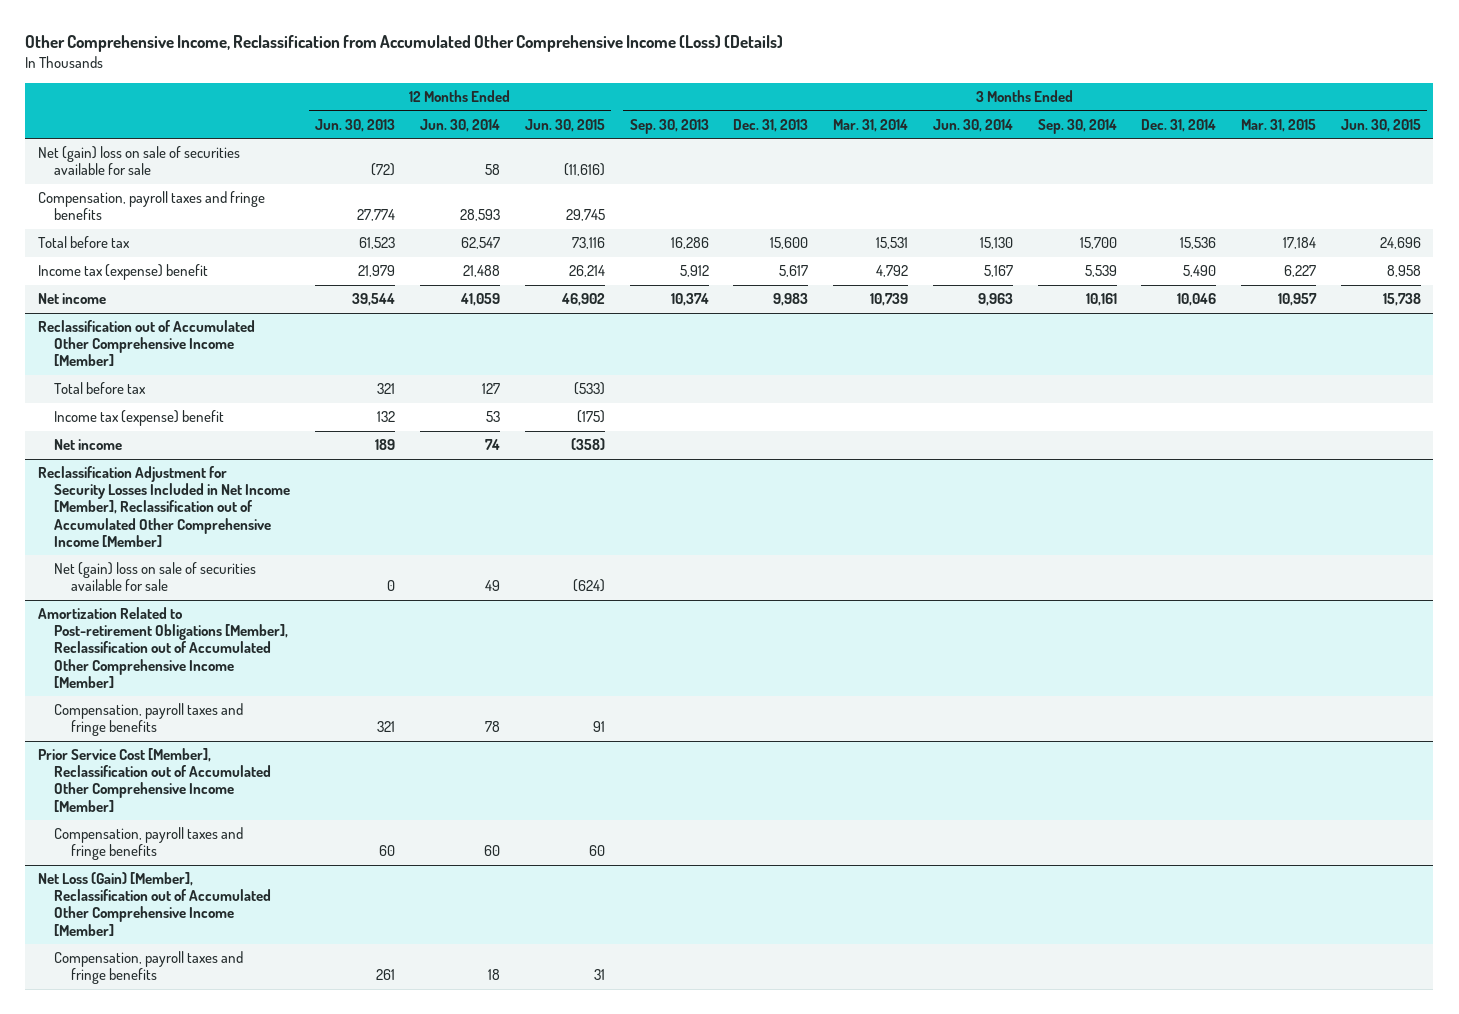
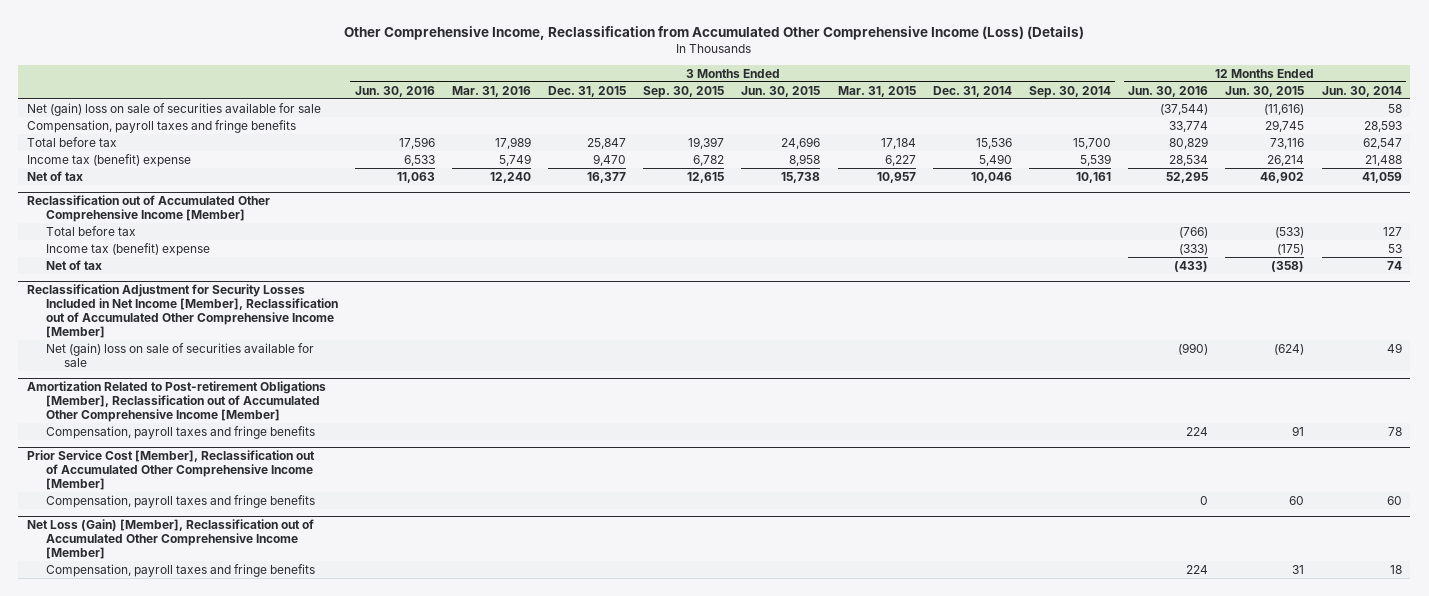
[315,118,396,132] Jun. 30, 2013 -> none
[629,118,709,134] Sep. 30, 2013 -> none
[733,118,809,132] Dec. 31, 2013 -> none
[833,118,909,132] Mar. 31, 2014 -> none
[932,118,1013,132] Jun. 30, 2014 -> none
none -> [354,85,435,97] Jun. 30, 2016
none -> [451,85,531,97] Mar. 31, 2016
none -> [548,85,627,97] Dec. 31, 2015
none -> [643,85,725,98] Sep. 30, 2015
none -> [1128,85,1209,97] Jun. 30, 2016
[37,264,208,281] Income tax (expense) benefit -> [27,153,192,167] Income tax (benefit) expense
[37,293,106,305] Net income -> [27,170,84,181] Net of tax
[54,410,225,427] Income tax (expense) benefit -> [45,242,210,256] Income tax (benefit) expense
[54,439,123,451] Net income -> [45,259,102,270] Net of tax

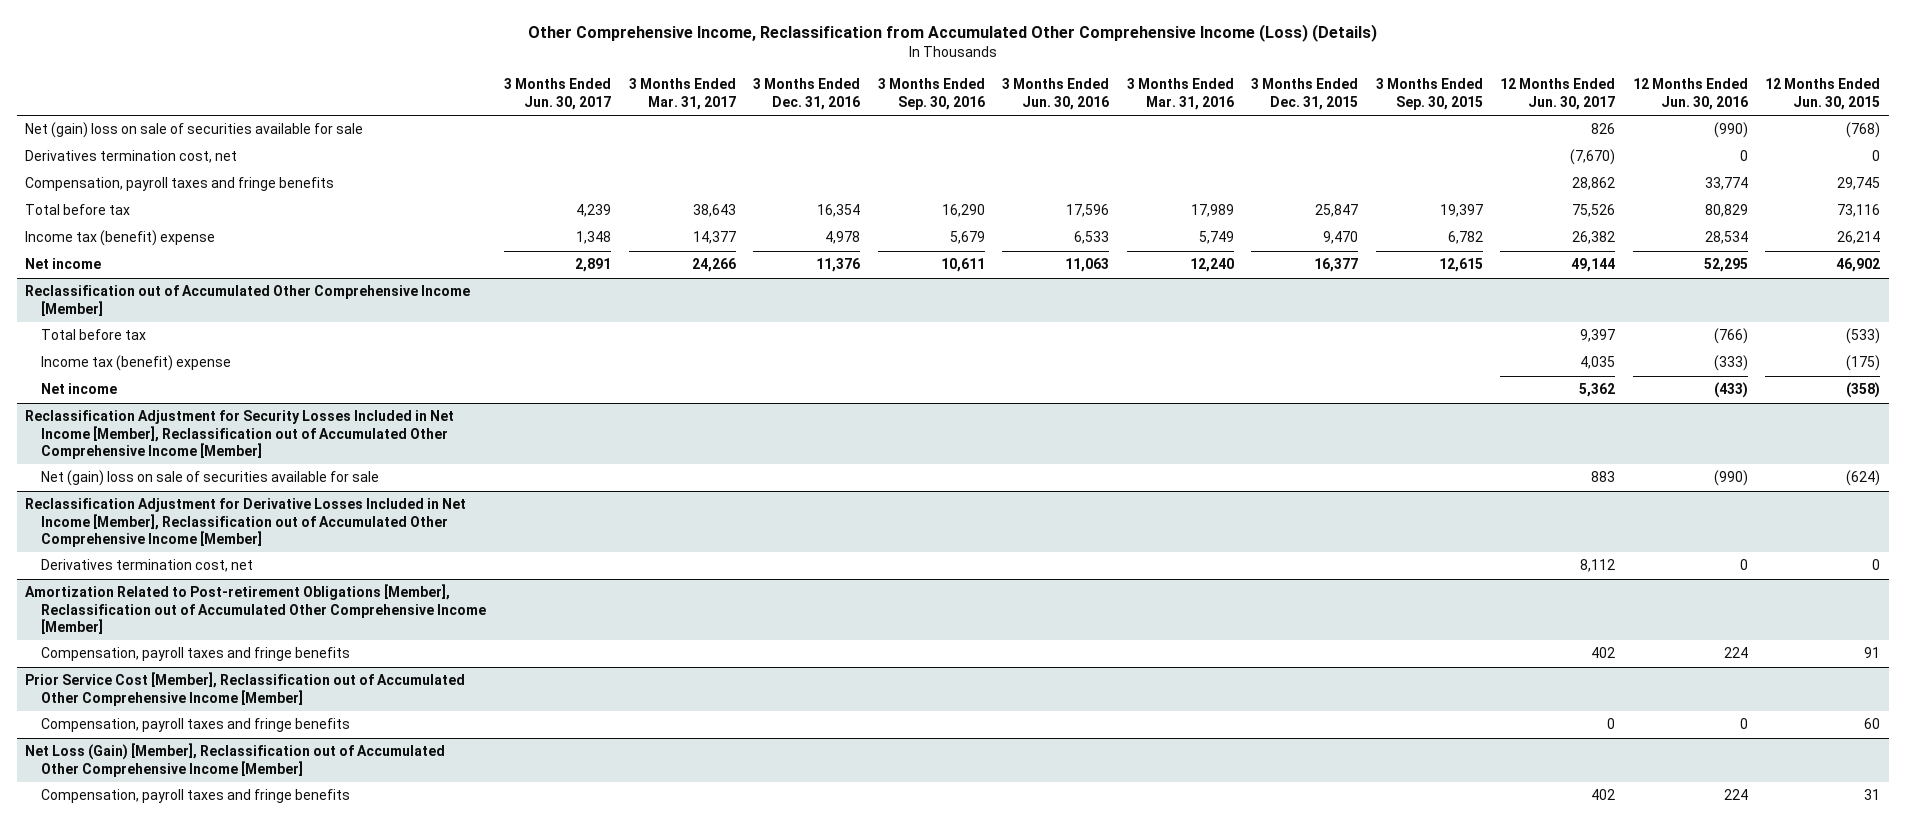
[741,85,821,97] Jun. 30, 2015 -> none
[837,85,916,97] Mar. 31, 2015 -> none
[932,85,1012,97] Dec. 31, 2014 -> none
[1028,85,1111,98] Sep. 30, 2014 -> none
[1321,85,1402,97] Jun. 30, 2014 -> none
none -> [504,78,612,110] 3 Months Ended Jun. 30, 2017
none -> [628,78,736,110] 3 Months Ended Mar. 31, 2017
none -> [753,78,861,110] 3 Months Ended Dec. 31, 2016
none -> [877,78,985,110] 3 Months Ended Sep. 30, 2016
none -> [1500,78,1616,110] 12 Months Ended Jun. 30, 2017
[1160,103,1209,115] (37,544) -> [1713,122,1748,139] (990)
[1264,103,1305,115] (11,616) -> [1846,122,1881,139] (768)
none -> [25,150,238,164] Derivatives termination cost, net
[27,170,84,181] Net of tax -> [25,258,102,270] Net income
[45,259,102,270] Net of tax -> [41,383,118,395] Net income
none -> [25,498,467,547] Reclassification Adjustment for Derivative Losses Included in Net Income [Member], Reclassification out of Accumulated Other Comprehensive Income [Member]
none -> [41,559,254,573] Derivatives termination cost, net

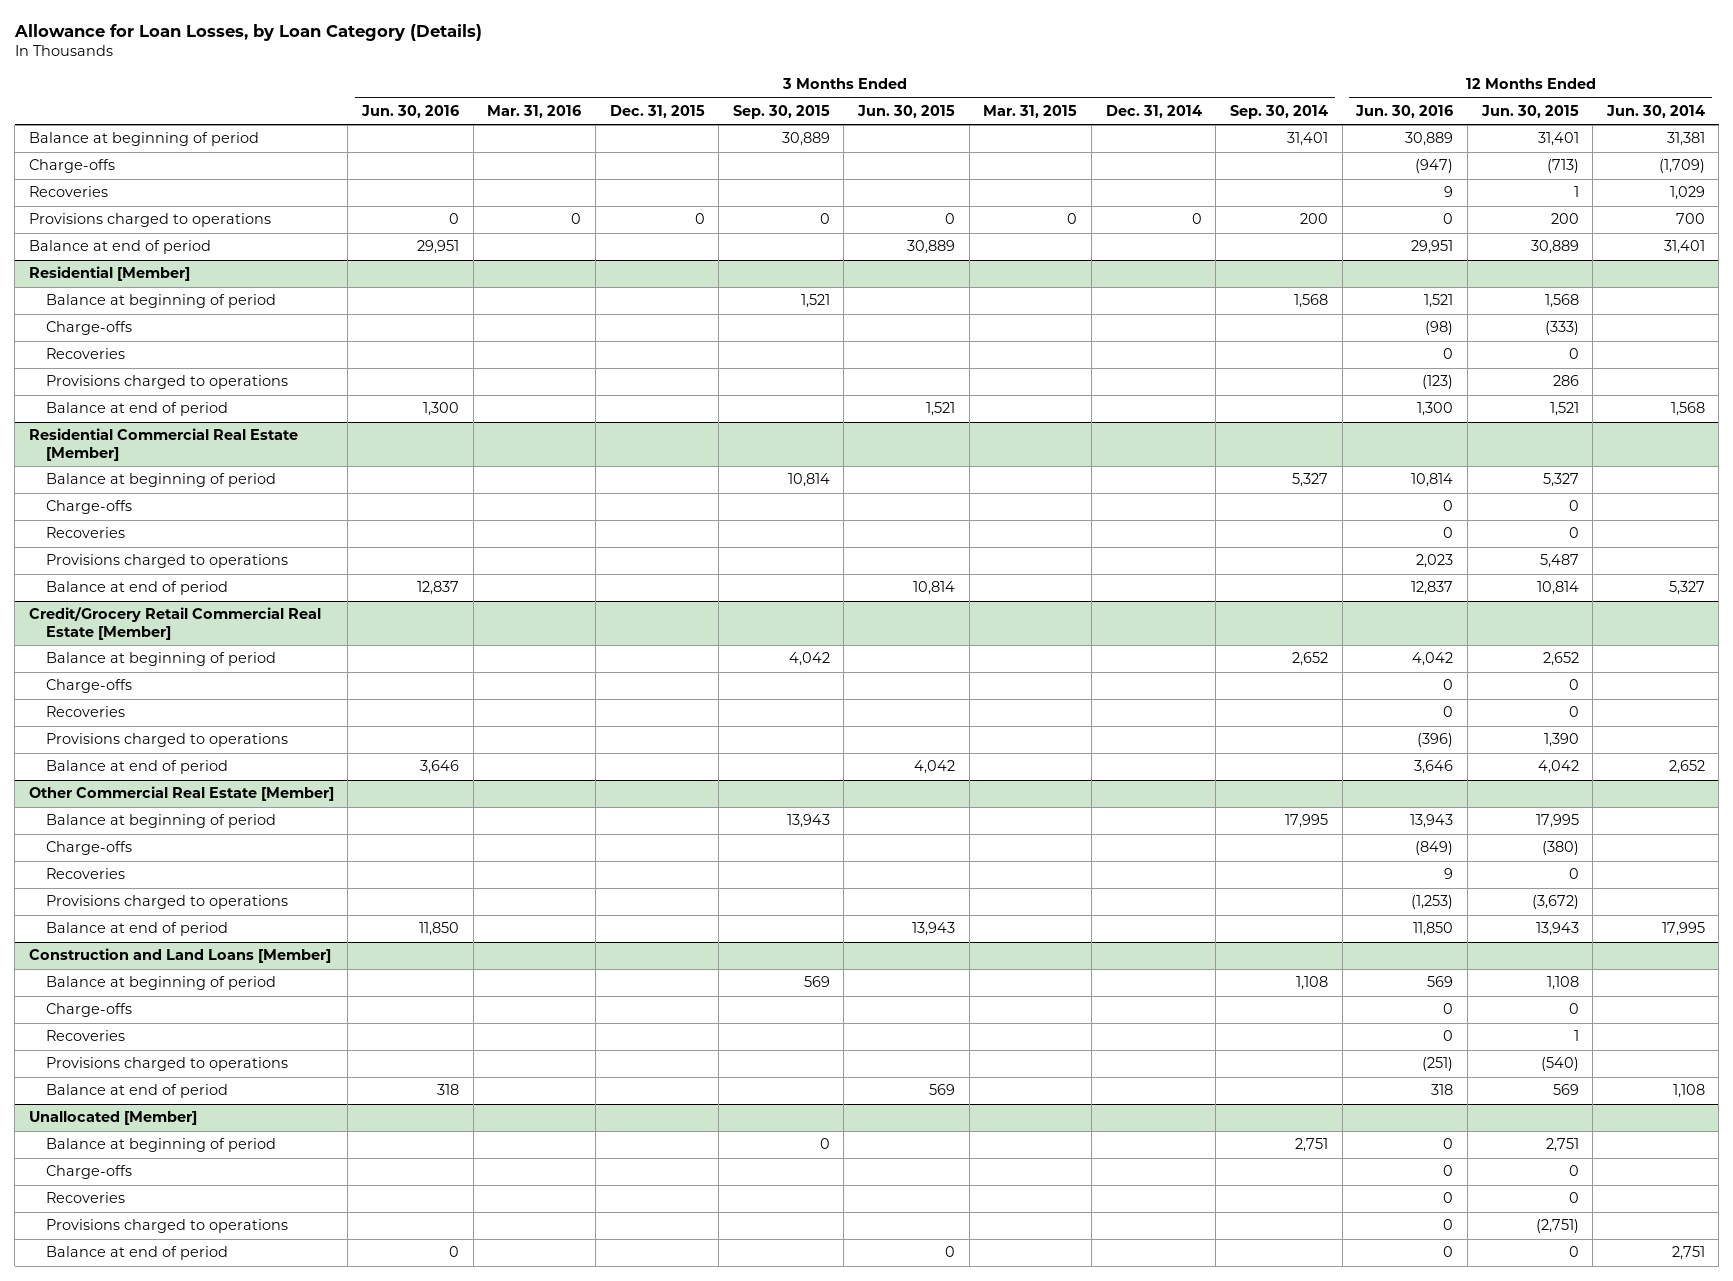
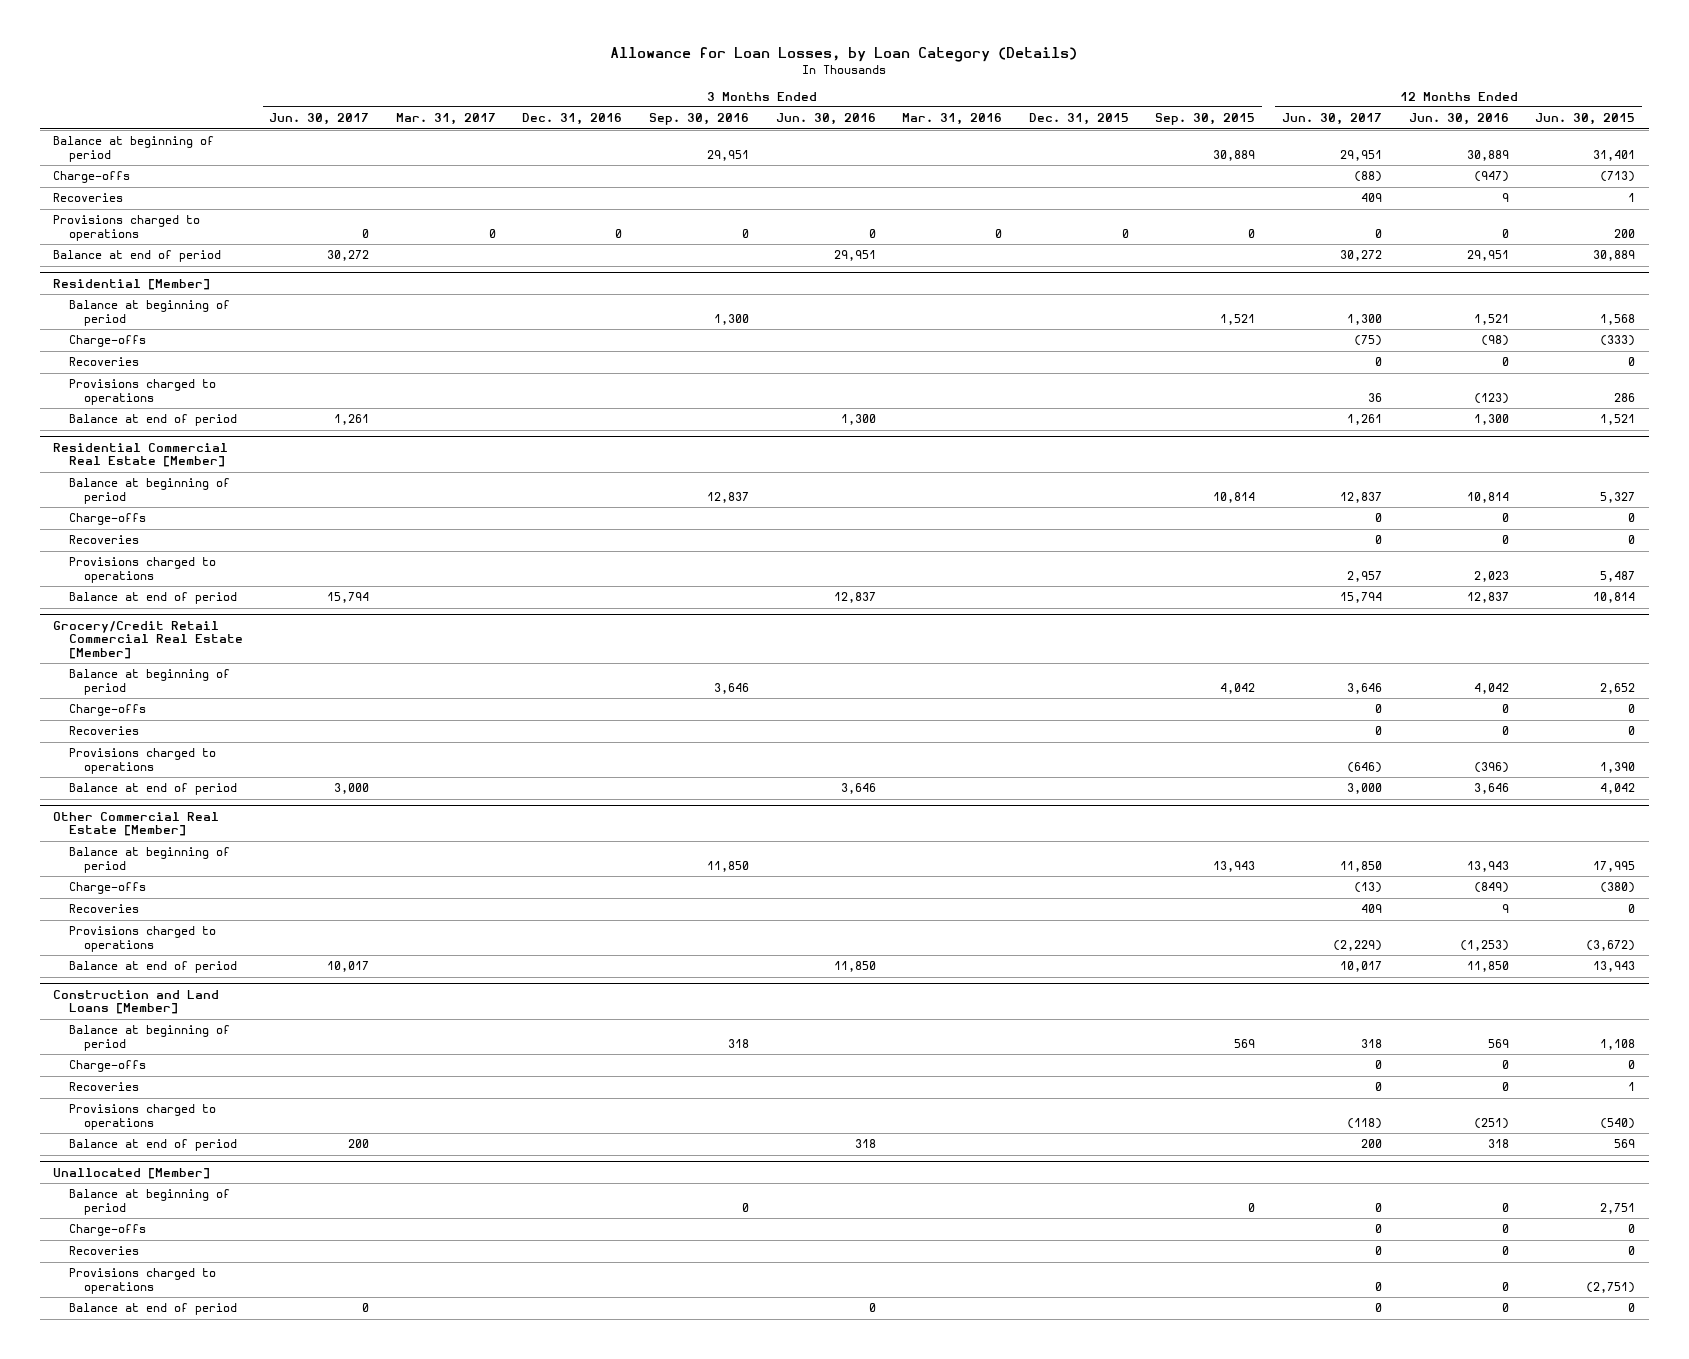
[857,104,956,118] Jun. 30, 2015 -> none
[983,104,1078,118] Mar. 31, 2015 -> none
[1105,104,1202,118] Dec. 31, 2014 -> none
[1229,104,1328,119] Sep. 30, 2014 -> none
[1605,104,1705,118] Jun. 30, 2014 -> none
none -> [269,113,370,126] Jun. 30, 2017
none -> [395,113,496,126] Mar. 31, 2017
none -> [522,113,623,126] Dec. 31, 2016
none -> [648,113,749,126] Sep. 30, 2016
none -> [1282,113,1383,126] Jun. 30, 2017
[28,607,321,641] Credit/Grocery Retail Commercial Real Estate [Member] -> [53,620,243,659] Grocery/Credit Retail Commercial Real Estate [Member]

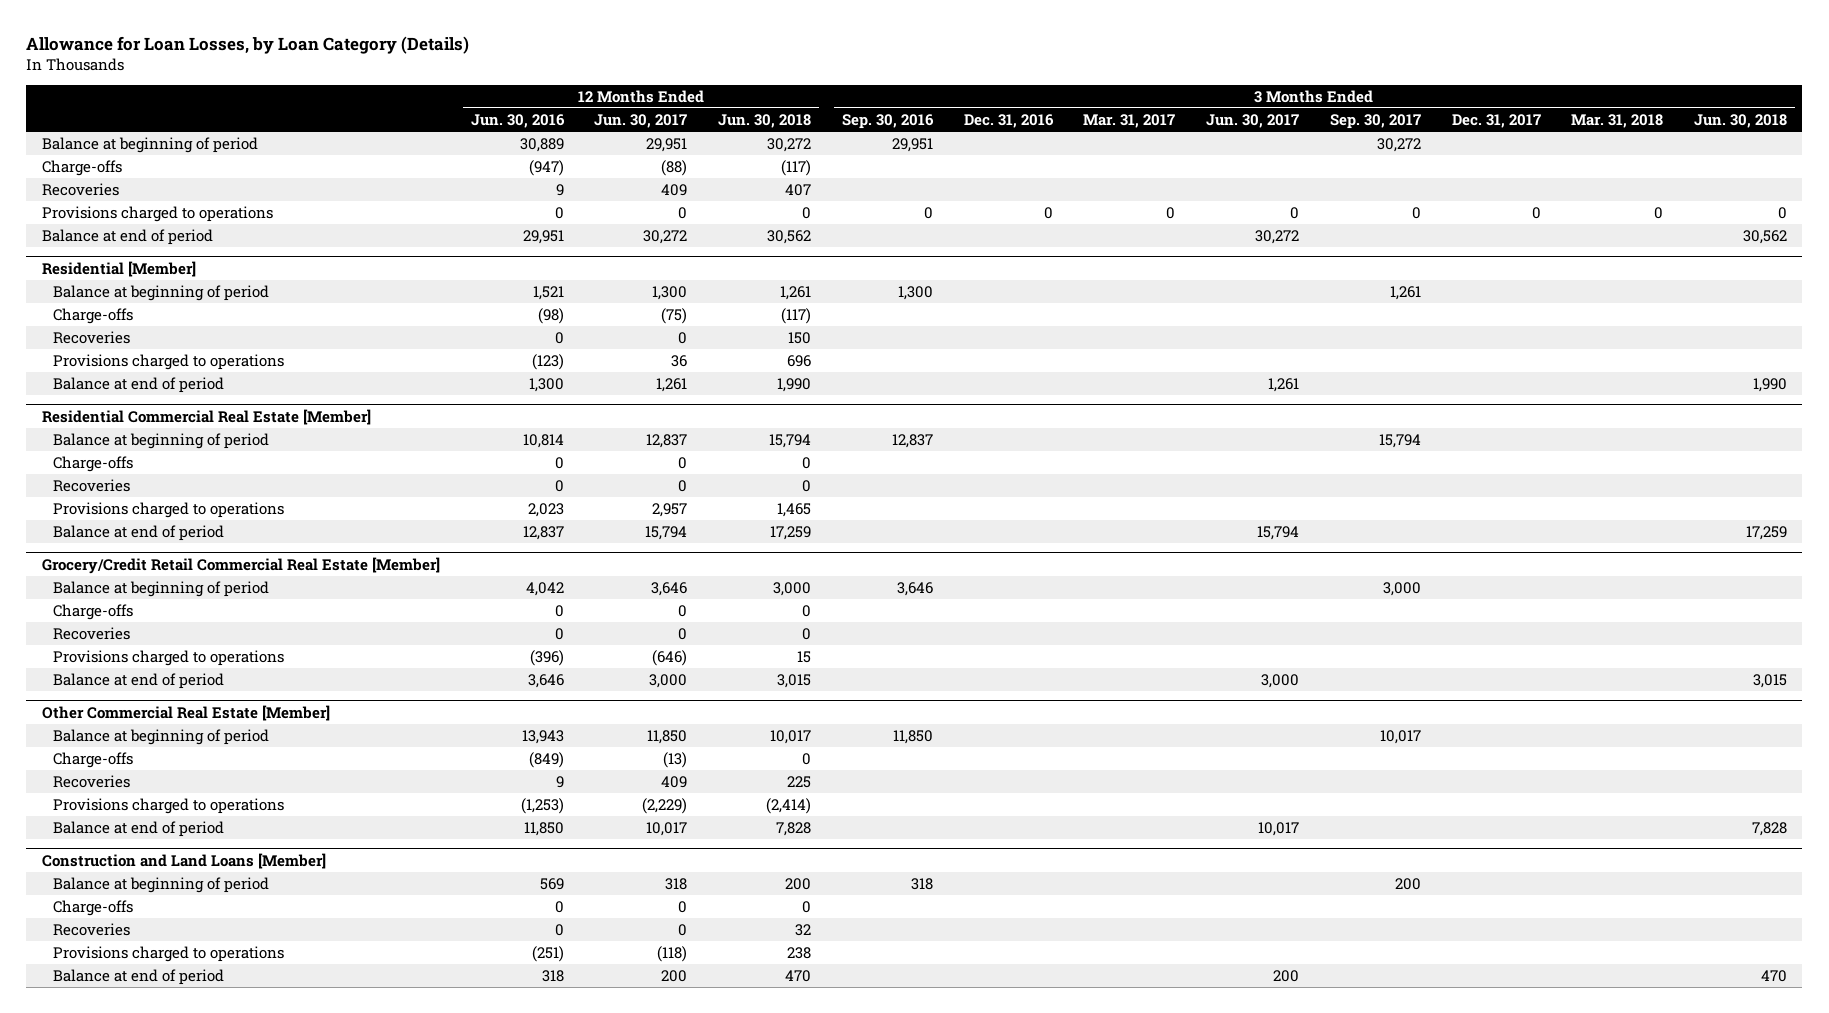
[775,113,876,126] Jun. 30, 2016 -> none
[902,113,1003,126] Mar. 31, 2016 -> none
[1028,113,1129,126] Dec. 31, 2015 -> none
[1155,113,1256,126] Sep. 30, 2015 -> none
[1535,113,1636,126] Jun. 30, 2015 -> none
none -> [718,113,812,128] Jun. 30, 2018
none -> [1329,113,1421,129] Sep. 30, 2017
none -> [1451,113,1541,128] Dec. 31, 2017
none -> [1571,113,1664,128] Mar. 31, 2018
none -> [1694,113,1788,128] Jun. 30, 2018
[53,1167,211,1179] Unallocated [Member] -> none
[68,1189,230,1215] Balance at beginning of period -> none
[68,1224,146,1237] Charge-offs -> none
[68,1246,139,1256] Recoveries -> none
[68,1268,216,1294] Provisions charged to operations -> none
[68,1303,237,1316] Balance at end of period -> none

